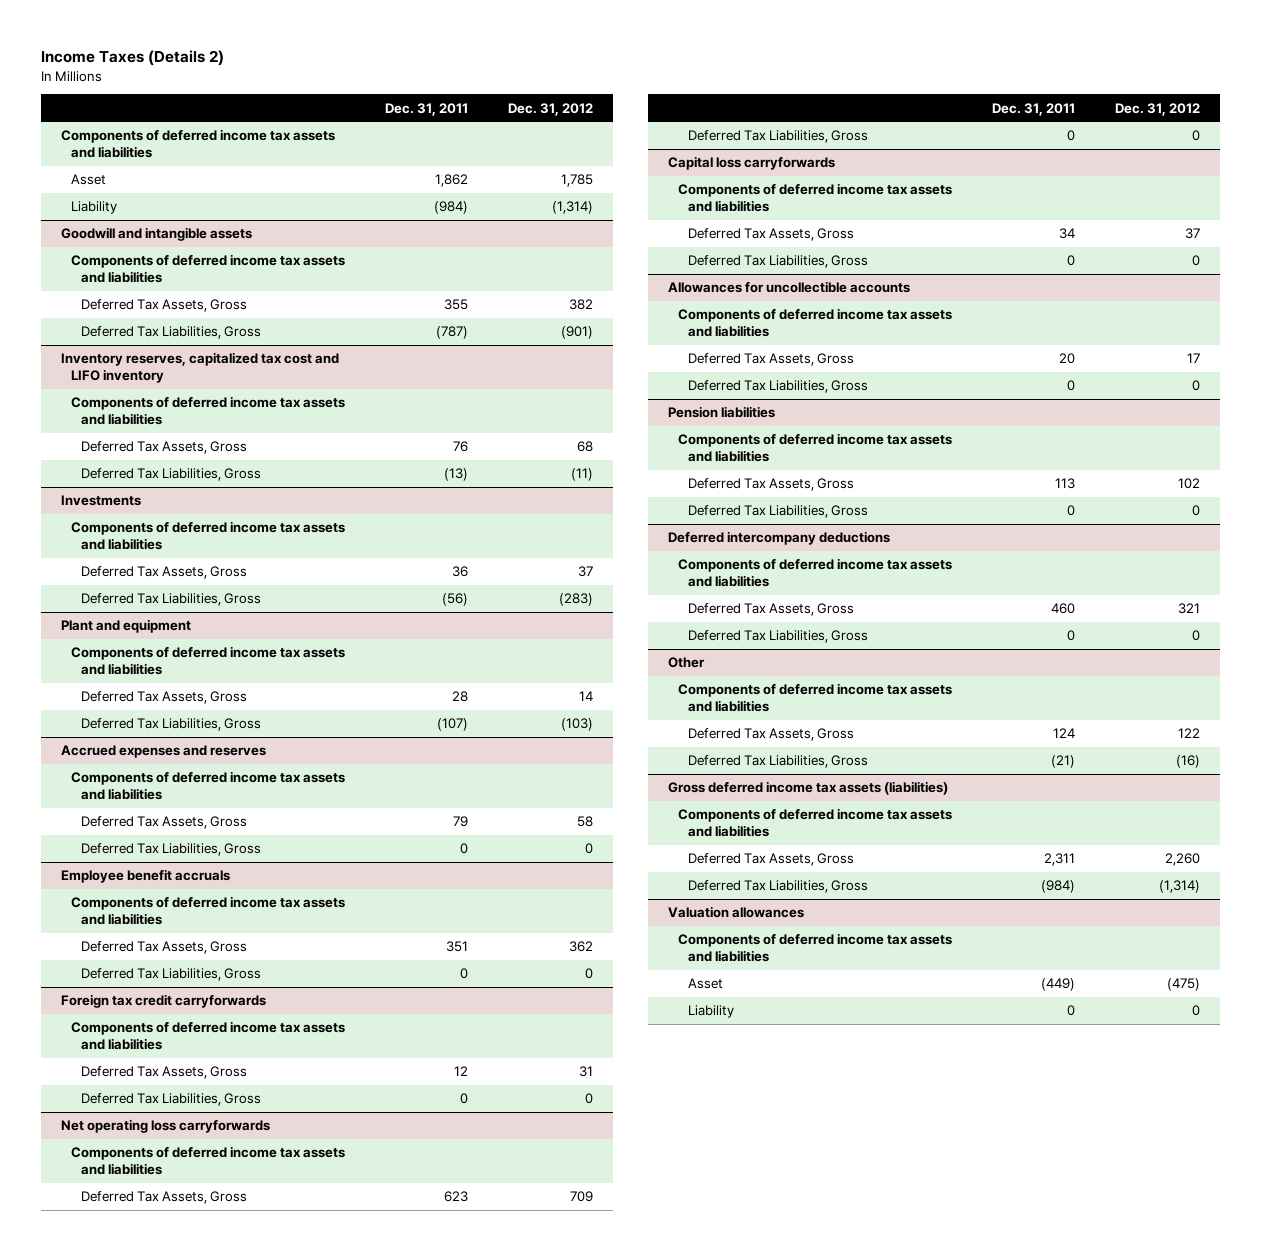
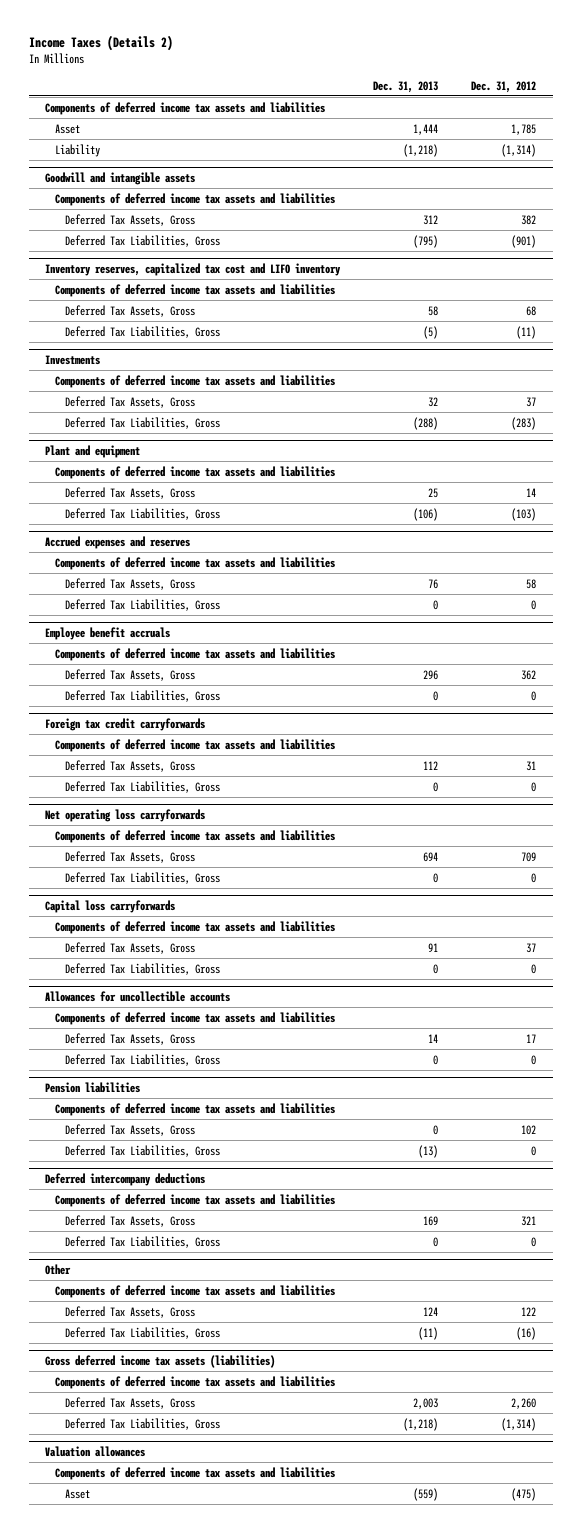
[385,102,469,116] Dec. 31, 2011 -> none
none -> [373,80,439,93] Dec. 31, 2013
[687,1005,734,1019] Liability -> none

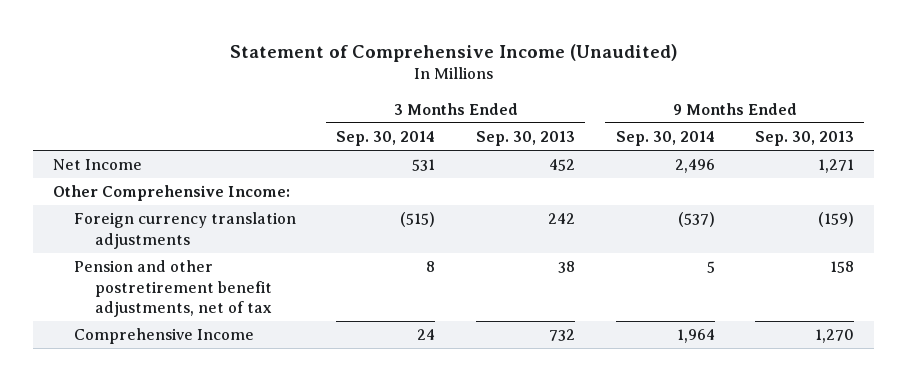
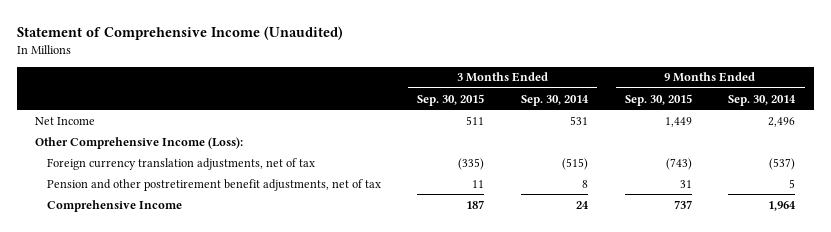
[475,130,575,146] Sep. 30, 2013 -> none
[755,130,855,146] Sep. 30, 2013 -> none
none -> [417,93,485,106] Sep. 30, 2015
none -> [624,93,692,106] Sep. 30, 2015
[53,185,291,202] Other Comprehensive Income: -> [35,136,244,149] Other Comprehensive Income (Loss):
[73,212,296,249] Foreign currency translation adjustments -> [46,157,315,170] Foreign currency translation adjustments, net of tax

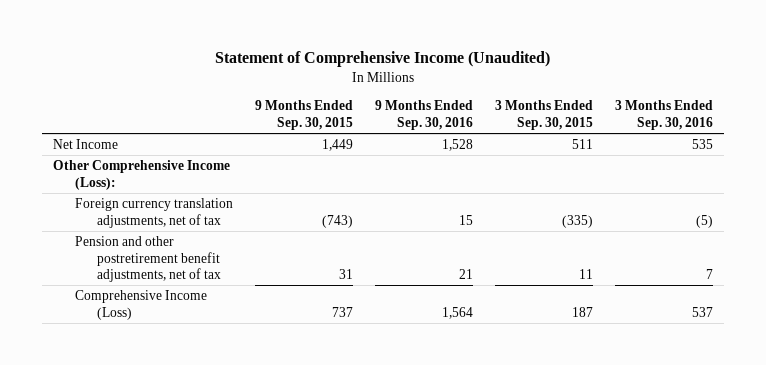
[521,94,590,106] Sep. 30, 2014 -> none
[728,94,797,106] Sep. 30, 2014 -> none
none -> [375,100,474,130] 9 Months Ended Sep. 30, 2016
none -> [615,100,714,130] 3 Months Ended Sep. 30, 2016
[46,199,182,212] Comprehensive Income -> [74,290,207,320] Comprehensive Income (Loss)

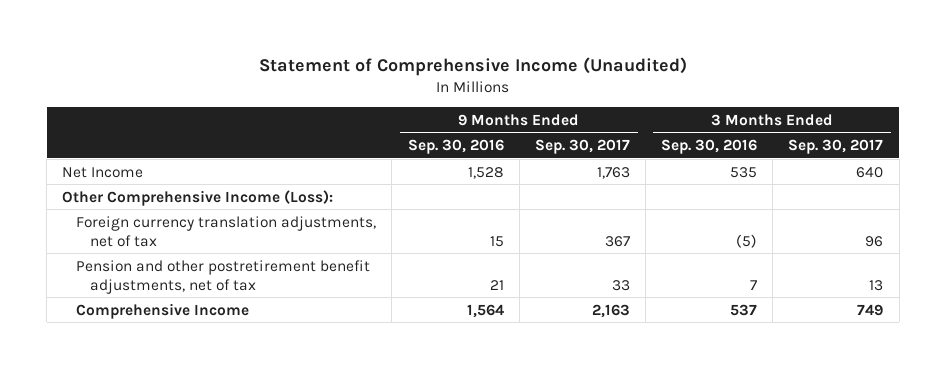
[254,100,353,130] 9 Months Ended Sep. 30, 2015 -> none
[495,100,594,130] 3 Months Ended Sep. 30, 2015 -> none
none -> [534,139,630,155] Sep. 30, 2017
none -> [788,139,884,155] Sep. 30, 2017
[74,290,207,320] Comprehensive Income (Loss) -> [76,302,250,319] Comprehensive Income

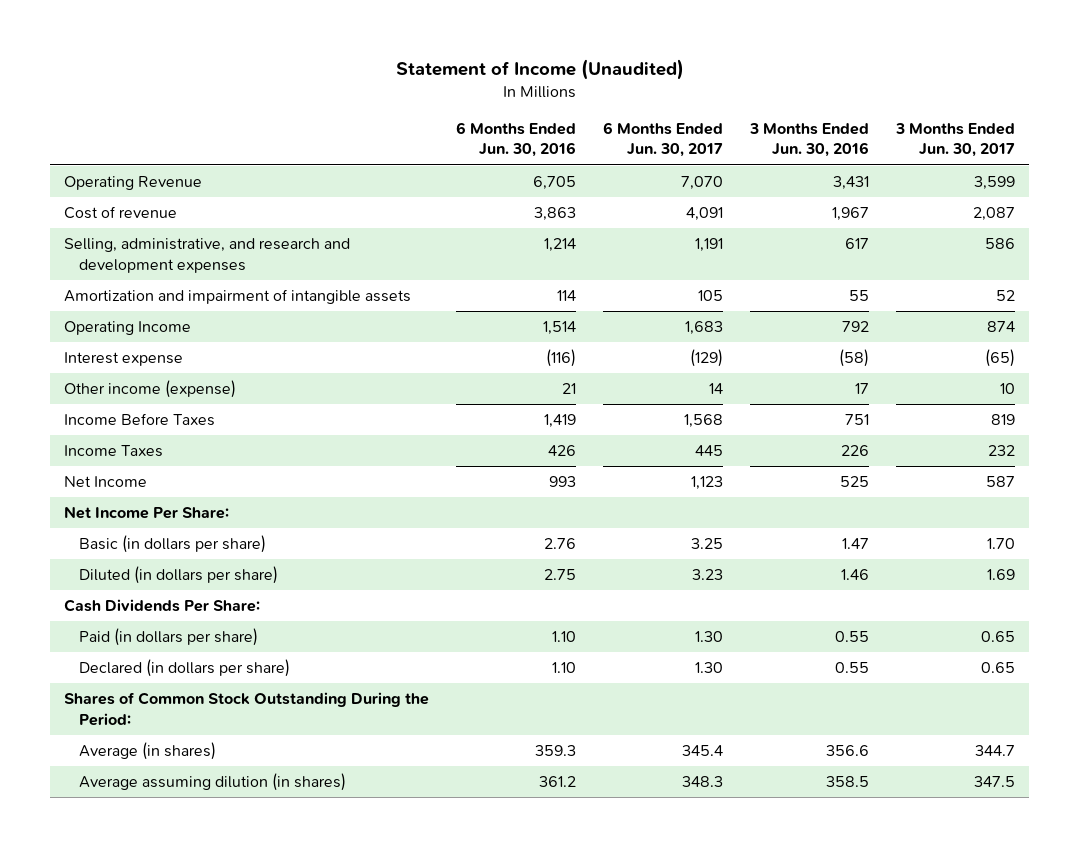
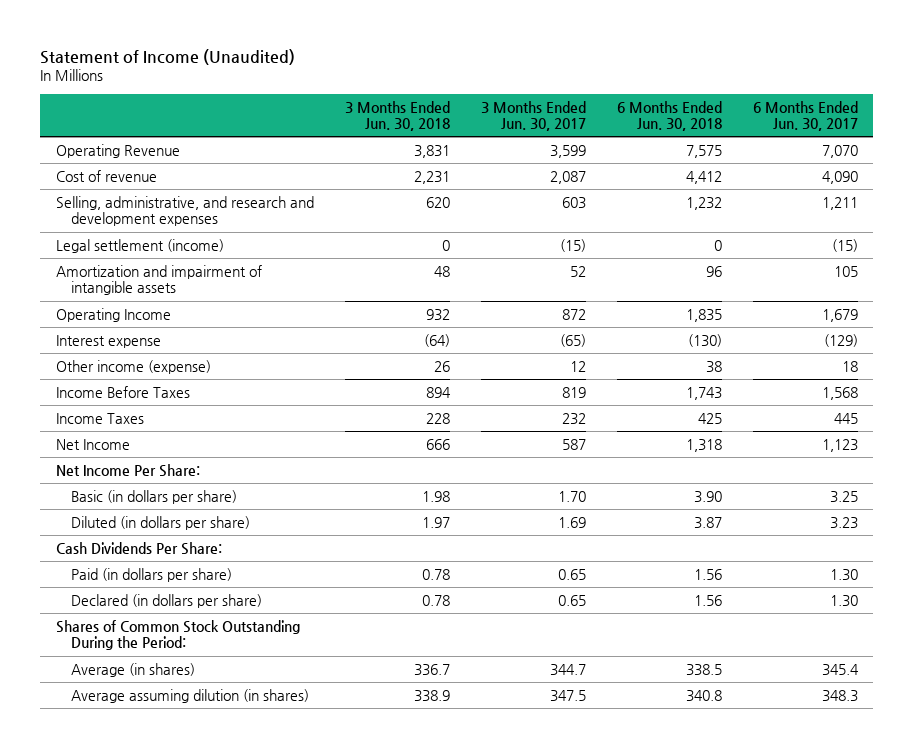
[455,121,576,158] 6 Months Ended Jun. 30, 2016 -> none
[749,122,870,158] 3 Months Ended Jun. 30, 2016 -> none
none -> [344,100,450,131] 3 Months Ended Jun. 30, 2018
none -> [616,100,722,131] 6 Months Ended Jun. 30, 2018
[686,207,724,222] 4,091 -> [821,170,858,184] 4,090
[695,238,724,253] 1,191 -> [821,196,858,210] 1,211
[985,238,1016,250] 586 -> [561,196,586,209] 603
none -> [55,238,224,253] Legal settlement (income)
[685,321,724,336] 1,683 -> [821,308,858,322] 1,679
[987,321,1016,333] 874 -> [561,308,586,320] 872
[709,383,724,395] 14 -> [841,360,858,372] 18
[1000,383,1016,395] 10 -> [569,360,586,372] 12

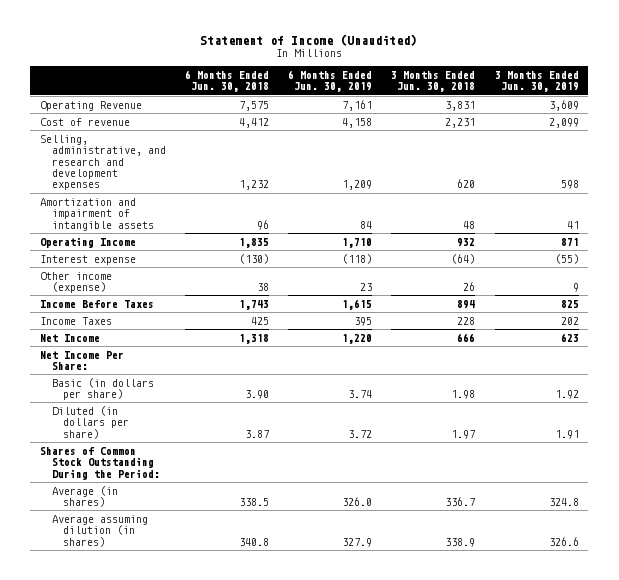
[480,100,586,131] 3 Months Ended Jun. 30, 2017 -> none
[752,100,858,131] 6 Months Ended Jun. 30, 2017 -> none
none -> [288,69,373,93] 6 Months Ended Jun. 30, 2019
none -> [494,70,579,93] 3 Months Ended Jun. 30, 2019
[55,238,224,253] Legal settlement (income) -> none
[55,541,222,555] Cash Dividends Per Share: -> none
[70,567,232,582] Paid (in dollars per share) -> none
[70,593,262,608] Declared (in dollars per share) -> none

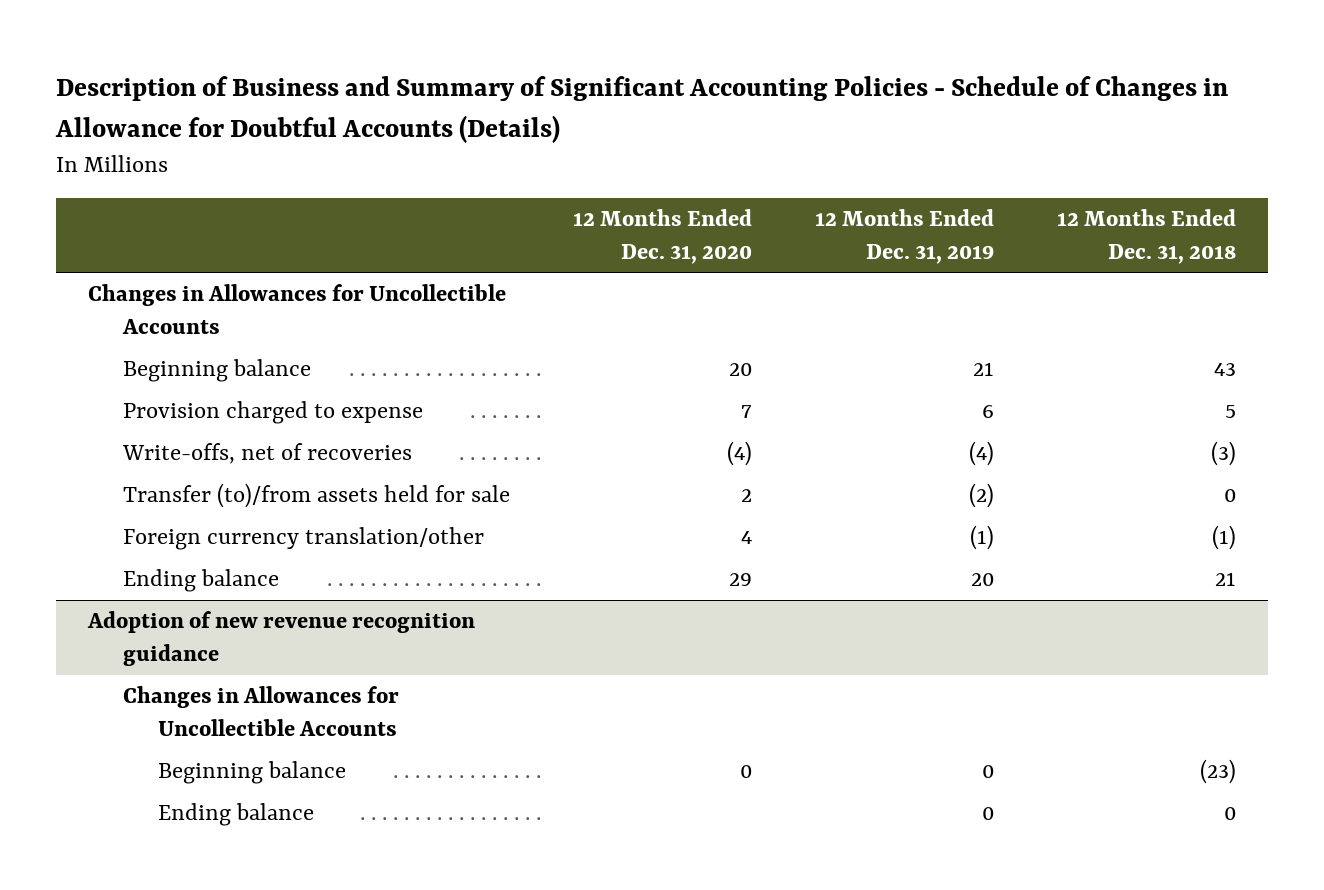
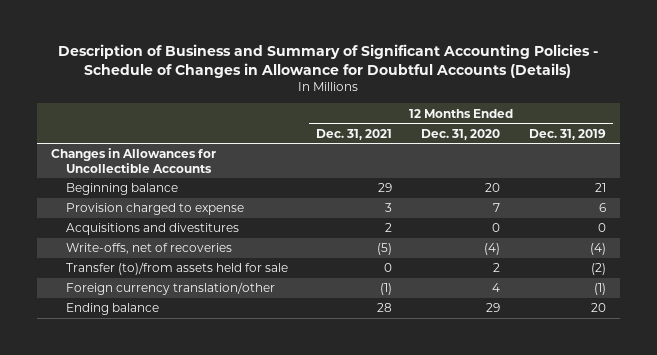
[1057,209,1237,264] 12 Months Ended Dec. 31, 2018 -> none
none -> [316,128,393,140] Dec. 31, 2021
none -> [65,223,239,236] Acquisitions and divestitures
[86,611,475,666] Adoption of new revenue recognition guidance -> none
[122,686,399,736] Changes in Allowances for Uncollectible Accounts -> none
[157,761,346,785] Beginning balance -> none
[157,803,314,827] Ending balance -> none

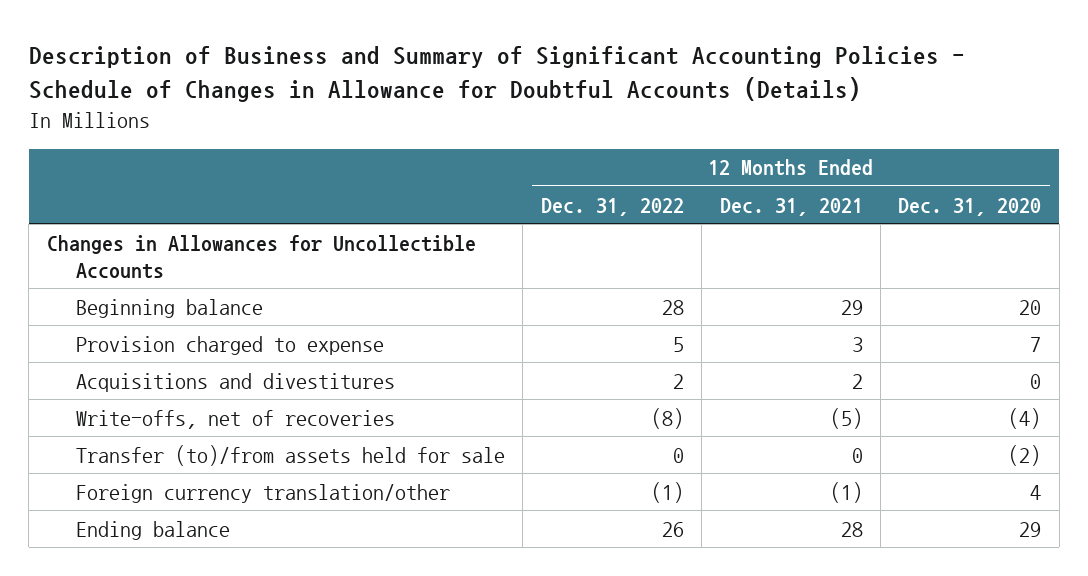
[528,128,606,140] Dec. 31, 2019 -> none
none -> [540,197,684,216] Dec. 31, 2022
[493,263,501,273] 2 -> [1008,444,1042,466] (2)

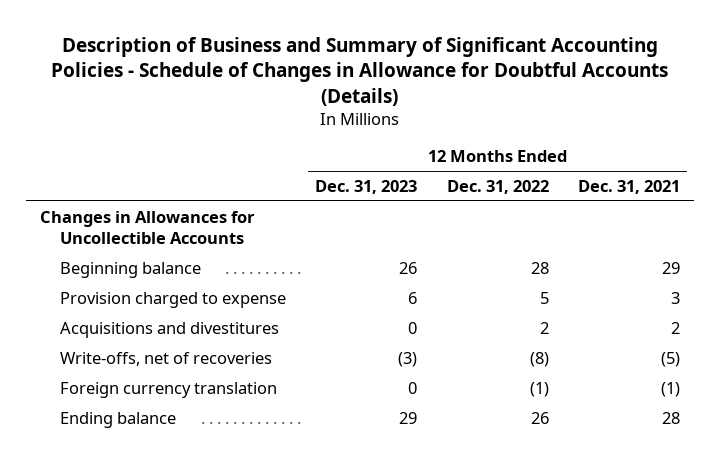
[898,197,1042,216] Dec. 31, 2020 -> none
none -> [315,180,418,195] Dec. 31, 2023
[75,444,505,466] Transfer (to)/from assets held for sale -> none
[75,483,450,503] Foreign currency translation/other -> [60,381,278,398] Foreign currency translation

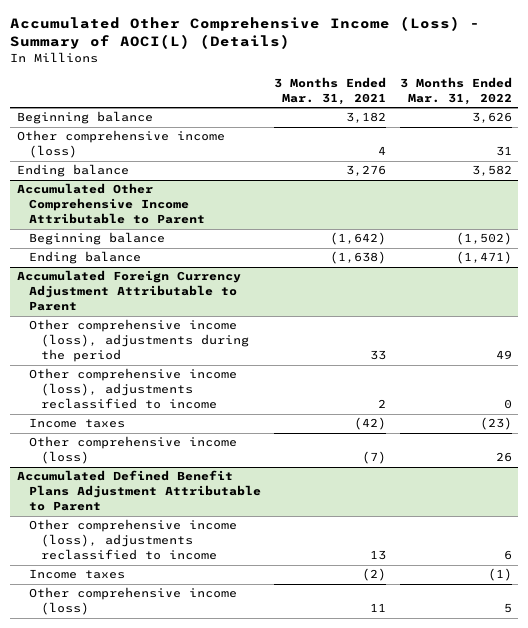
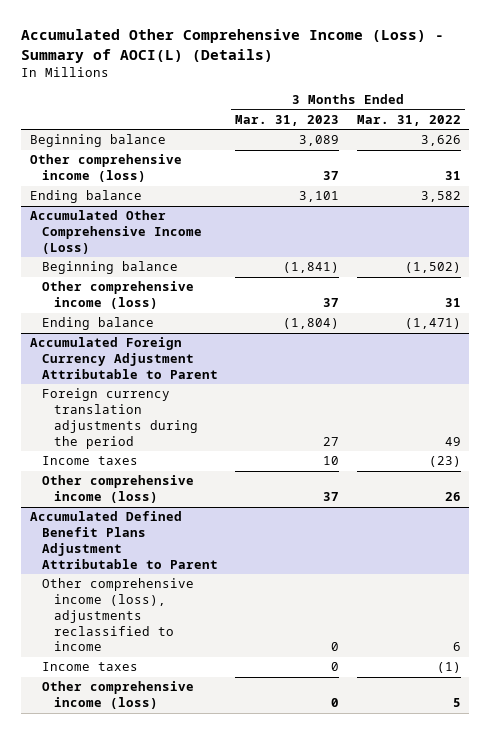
[274,76,387,105] 3 Months Ended Mar. 31, 2021 -> none
none -> [235,115,340,127] Mar. 31, 2023
[16,183,205,225] Accumulated Other Comprehensive Income Attributable to Parent -> [29,210,202,254] Accumulated Other Comprehensive Income (Loss)
none -> [41,281,194,310] Other comprehensive income (loss)
[28,368,237,410] Other comprehensive income (loss), adjustments reclassified to income -> none
[28,319,250,363] Other comprehensive income (loss), adjustments during the period -> [41,388,198,449] Foreign currency translation adjustments during the period

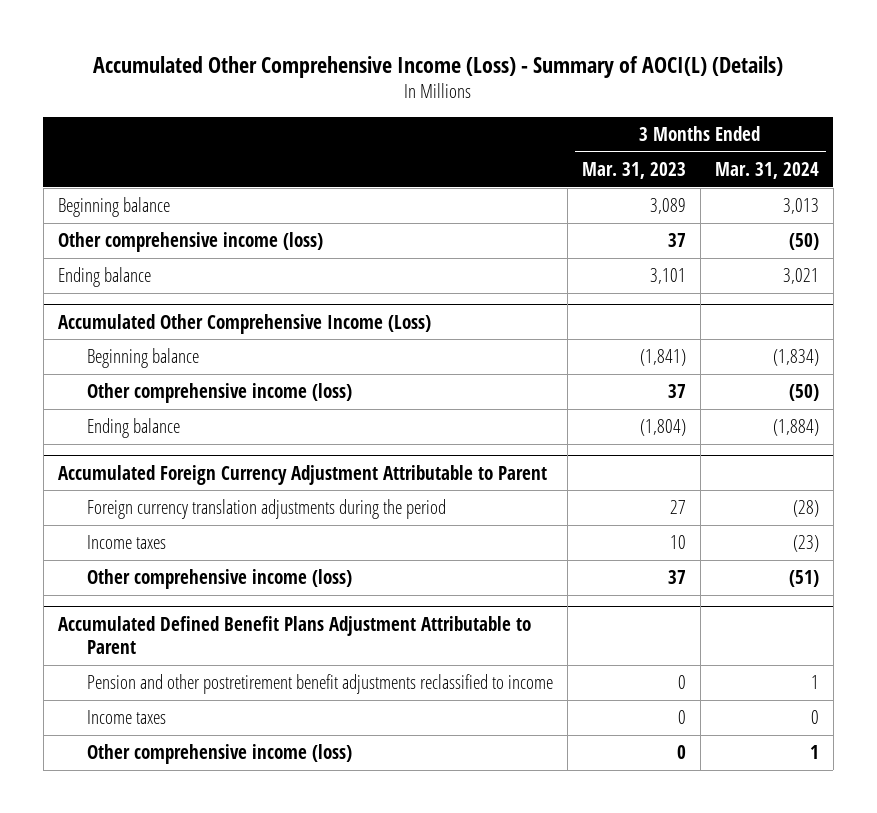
[356,115,461,127] Mar. 31, 2022 -> none
none -> [714,162,819,180] Mar. 31, 2024
[41,578,194,652] Other comprehensive income (loss), adjustments reclassified to income -> [87,674,554,695] Pension and other postretirement benefit adjustments reclassified to income

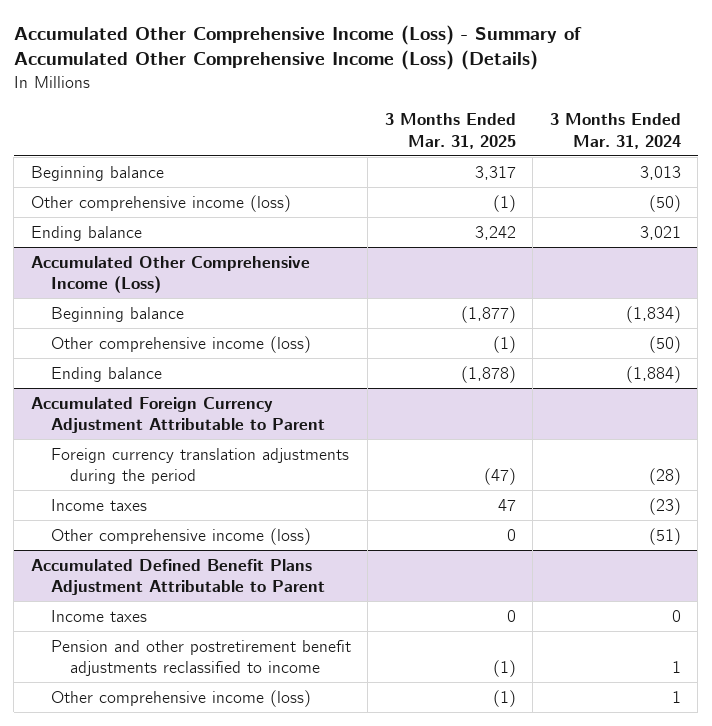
[93,55,784,78] Accumulated Other Comprehensive Income (Loss) - Summary of AOCI(L) (Details) -> [13,24,582,71] Accumulated Other Comprehensive Income (Loss) - Summary of Accumulated Other Comprehensive Income (Loss) (Details)
[582,162,687,180] Mar. 31, 2023 -> none
none -> [384,113,516,149] 3 Months Ended Mar. 31, 2025
[87,674,554,695] Pension and other postretirement benefit adjustments reclassified to income -> [50,639,351,677] Pension and other postretirement benefit adjustments reclassified to income

